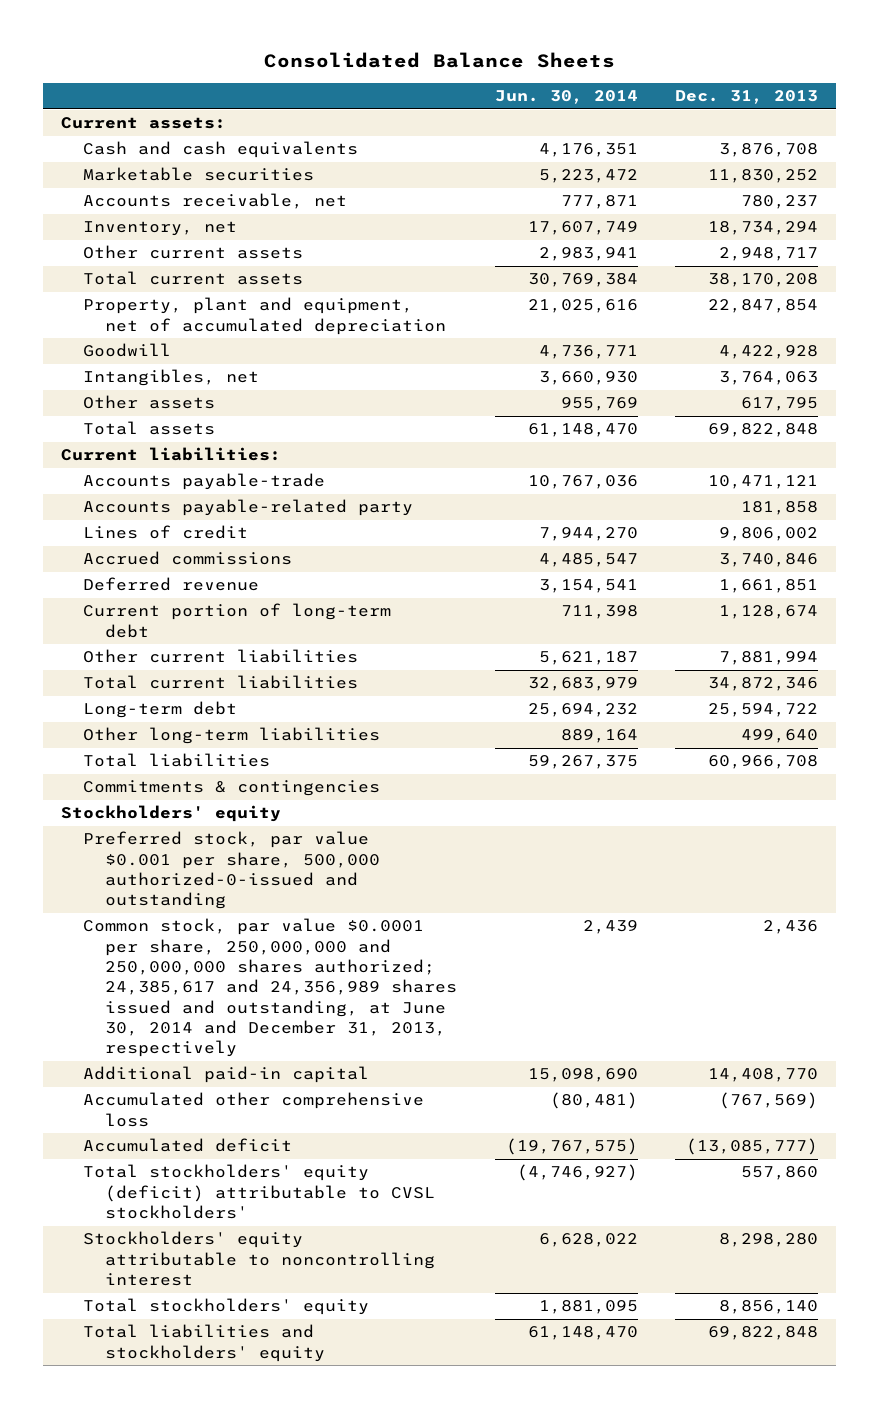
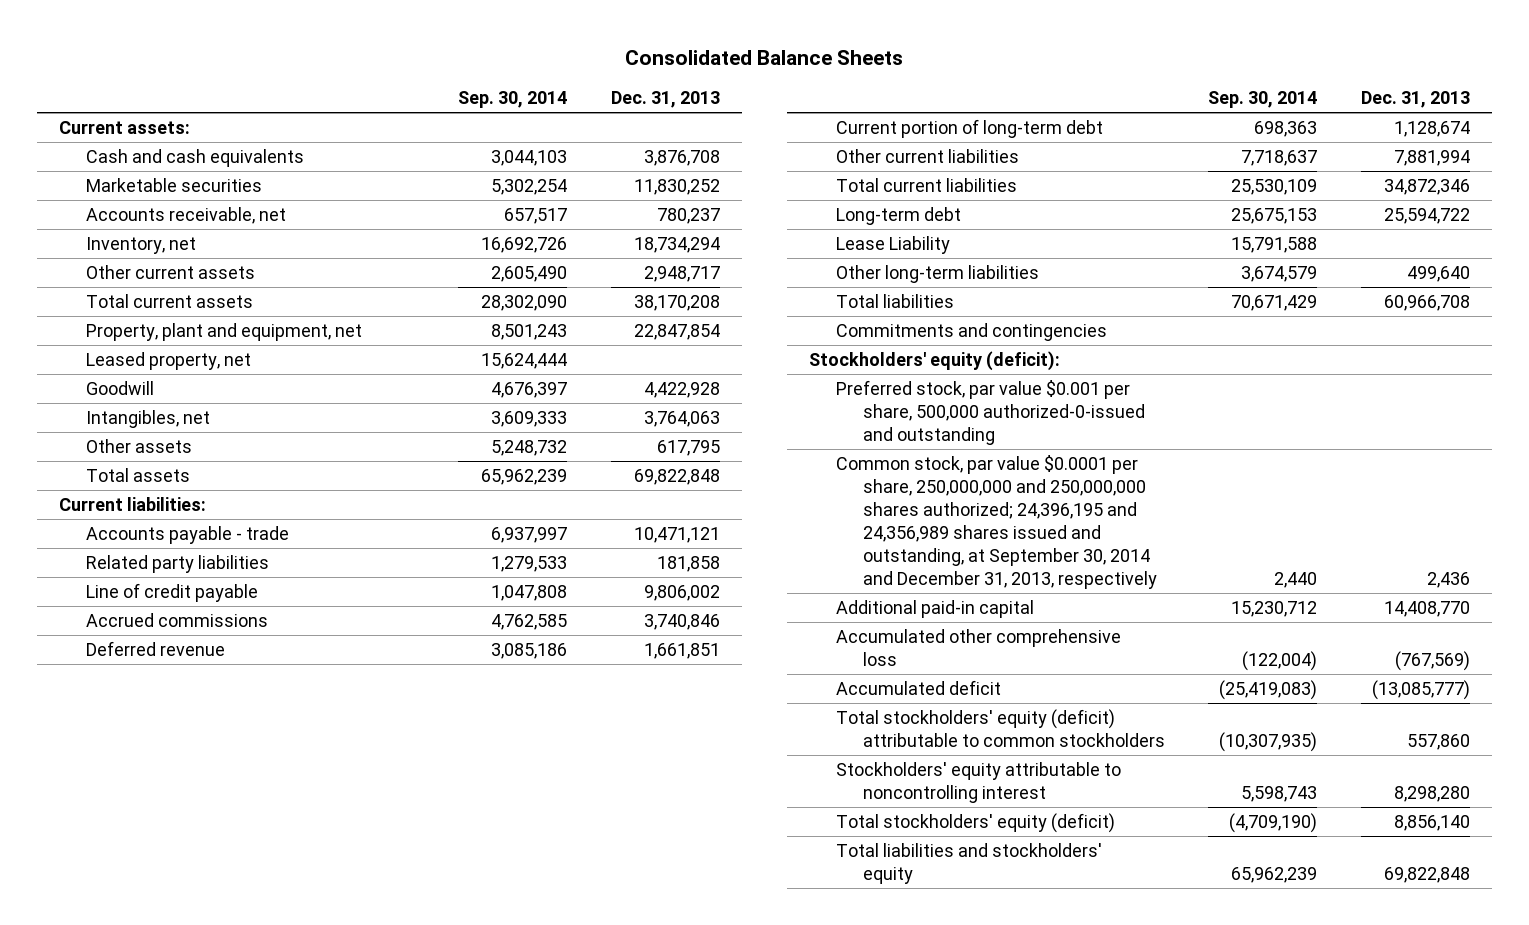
[494,90,638,105] Jun. 30, 2014 -> none
none -> [458,91,568,109] Sep. 30, 2014
[83,297,447,335] Property, plant and equipment, net of accumulated depreciation -> [85,322,362,341] Property, plant and equipment, net
none -> [85,351,251,370] Leased property, net
[83,473,326,491] Accounts payable-trade -> [85,525,289,544] Accounts payable - trade
[83,499,414,517] Accounts payable-related party -> [85,554,269,573] Related party liabilities
[83,525,249,540] Lines of credit -> [85,582,258,602] Line of credit payable
none -> [835,235,950,254] Lease Liability
[83,780,381,797] Commitments & contingencies -> [835,322,1107,341] Commitments and contingencies
[61,805,282,823] Stockholders' equity -> [808,350,1060,371] Stockholders' equity (deficit):
[83,918,458,1058] Common stock, par value $0.0001 per share, 250,000,000 and 250,000,000 shares authorized; 24,385,617 and 24,356,989 shares issued and outstanding, at June 30, 2014 and December 31, 2013, respectively -> [835,454,1157,590] Common stock, par value $0.0001 per share, 250,000,000 and 250,000,000 shares authorized; 24,396,195 and 24,356,989 shares issued and outstanding, at September 30, 2014 and December 31, 2013, respectively
[83,1164,436,1220] Total stockholders' equity (deficit) attributable to CVSL stockholders' -> [835,708,1165,747] Total stockholders' equity (deficit) attributable to common stockholders
[83,1298,370,1316] Total stockholders' equity -> [835,812,1115,833] Total stockholders' equity (deficit)

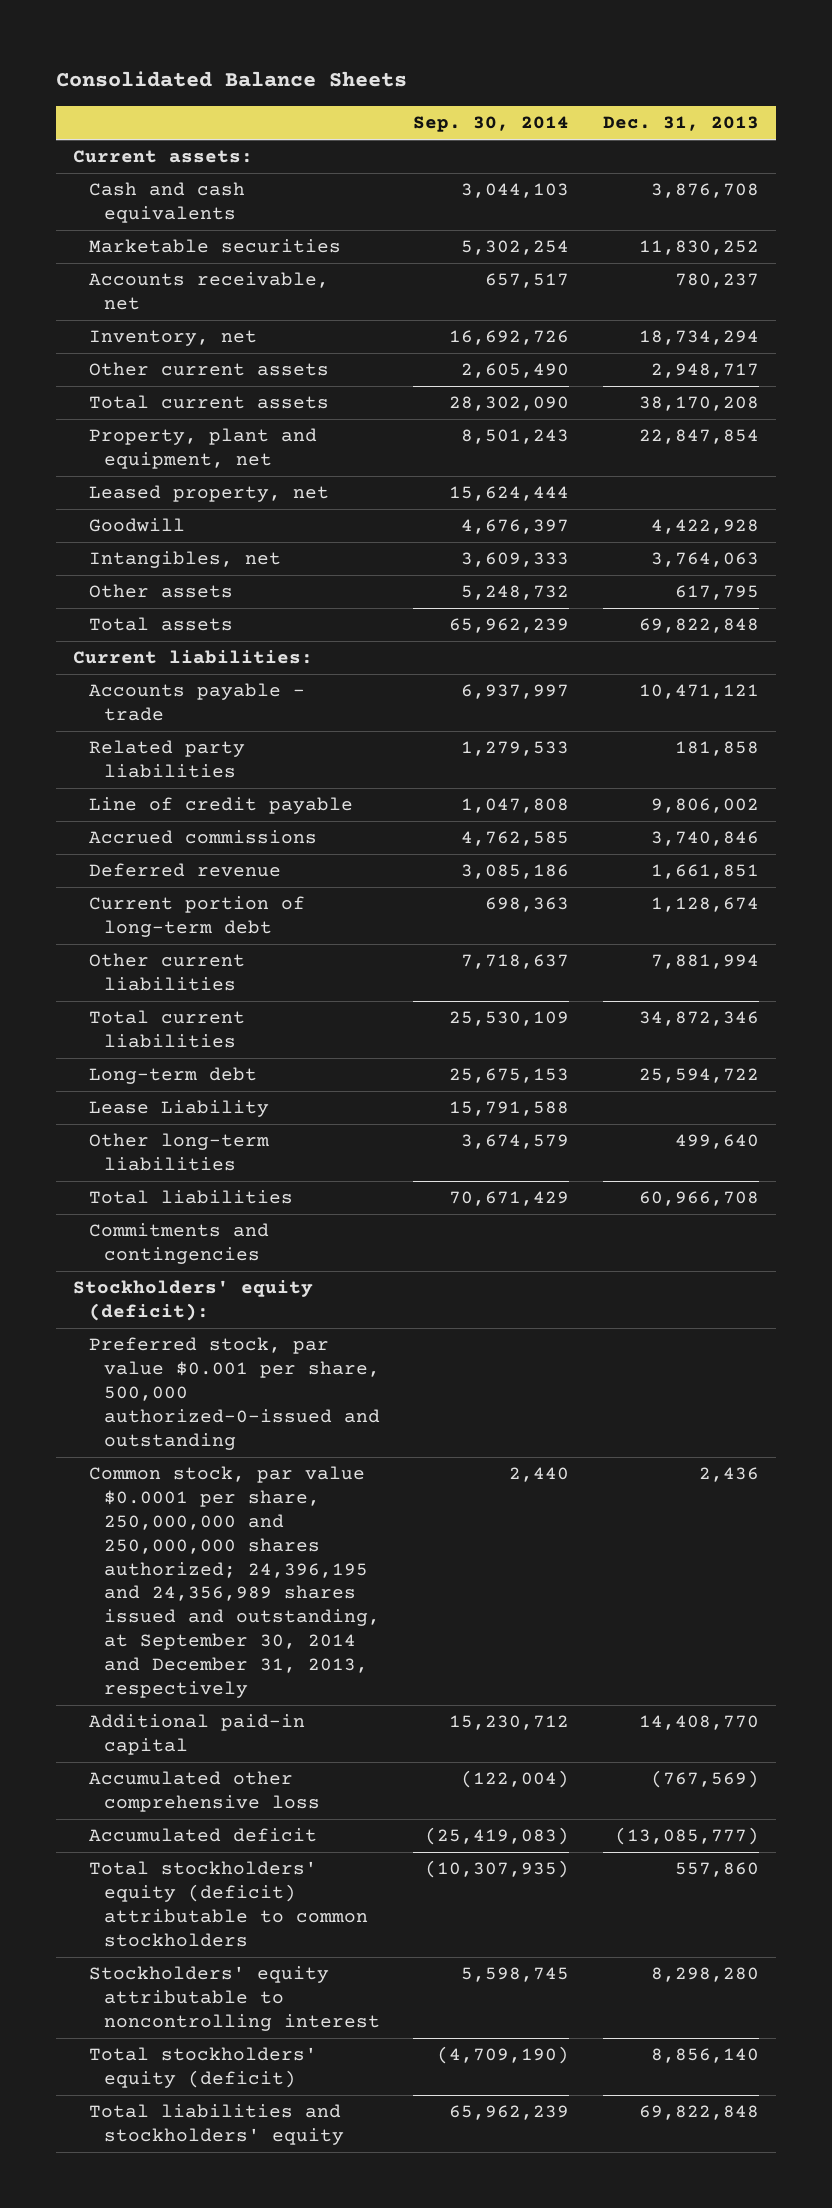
[1241,785,1318,802] 5,598,743 -> [461,1967,570,1983] 5,598,745

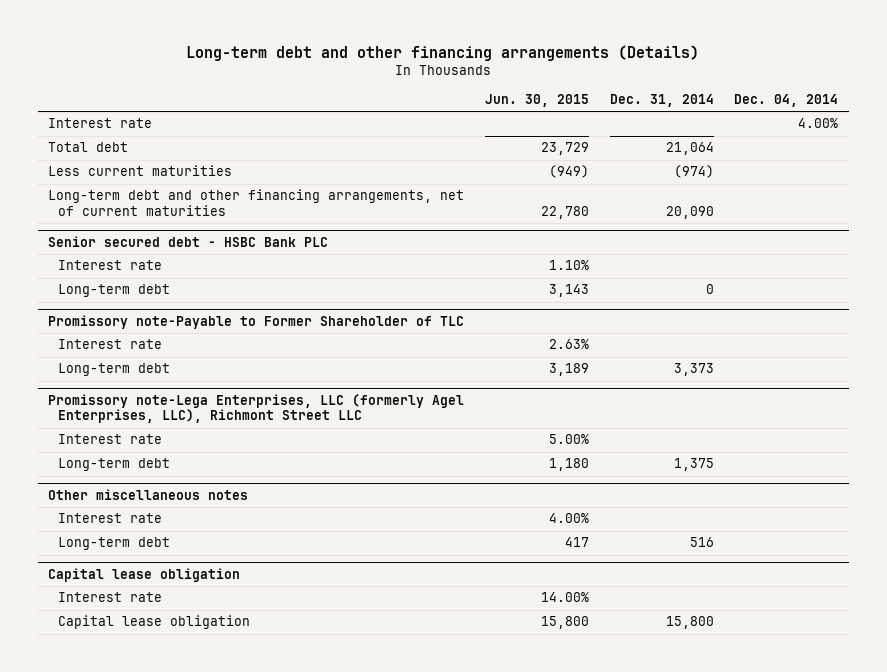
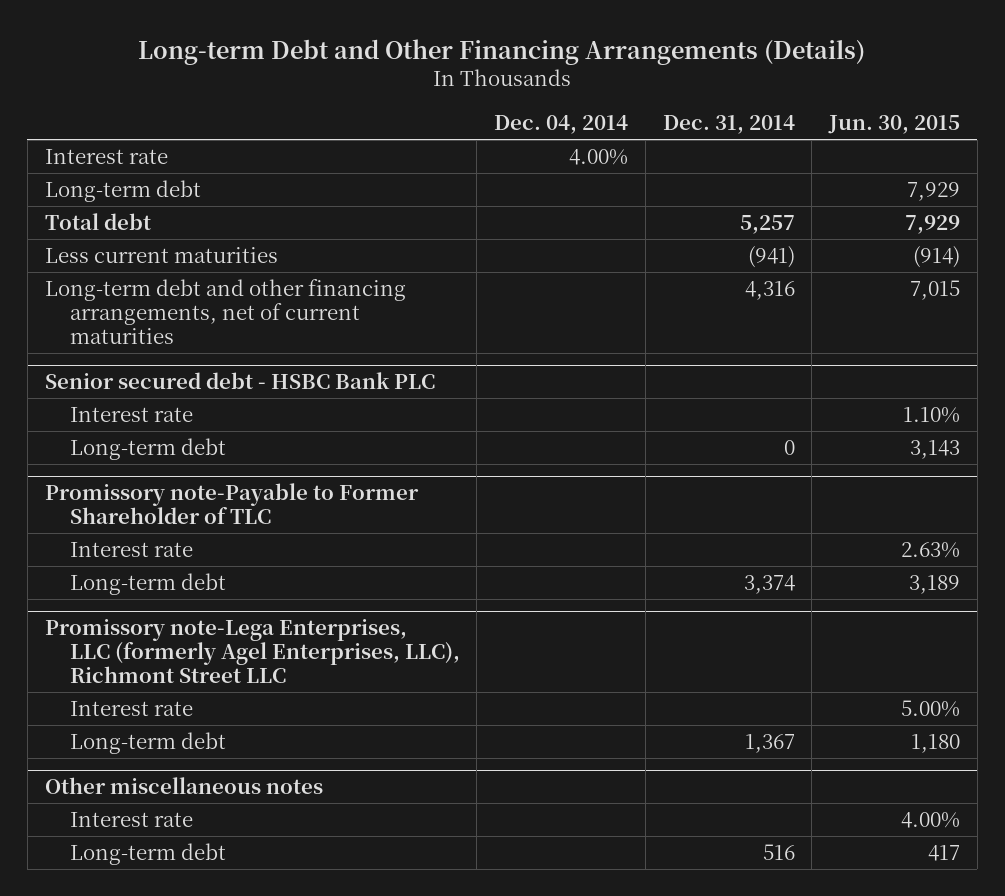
[186,44,700,61] Long-term debt and other financing arrangements (Details) -> [138,38,866,65] Long-term Debt and Other Financing Arrangements (Details)
none -> [44,179,201,202] Long-term debt
[540,142,589,156] 23,729 -> [904,214,960,234] 7,929
[665,142,714,156] 21,064 -> [739,214,795,234] 5,257
[548,165,589,179] (949) -> [912,245,960,268] (914)
[673,165,714,179] (974) -> [747,245,795,268] (941)
[540,205,589,219] 22,780 -> [909,279,960,300] 7,015
[665,205,714,219] 20,090 -> [744,280,795,300] 4,316
[673,363,714,377] 3,373 -> [743,574,795,594] 3,374
[673,458,714,472] 1,375 -> [744,733,795,753] 1,367
[48,568,241,583] Capital lease obligation -> none
[58,592,163,603] Interest rate -> none
[58,615,251,630] Capital lease obligation -> none

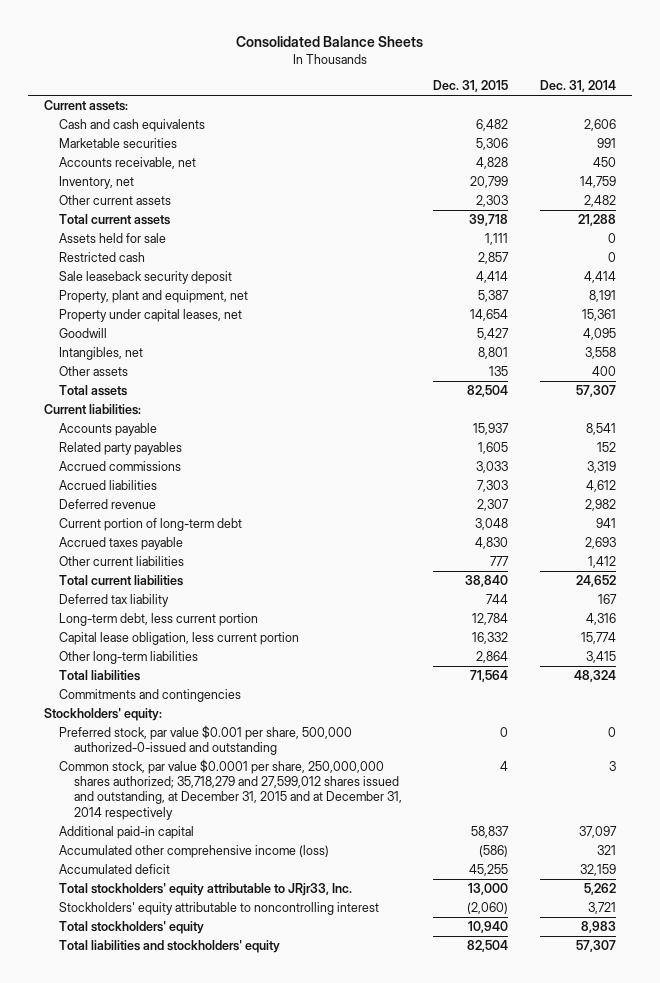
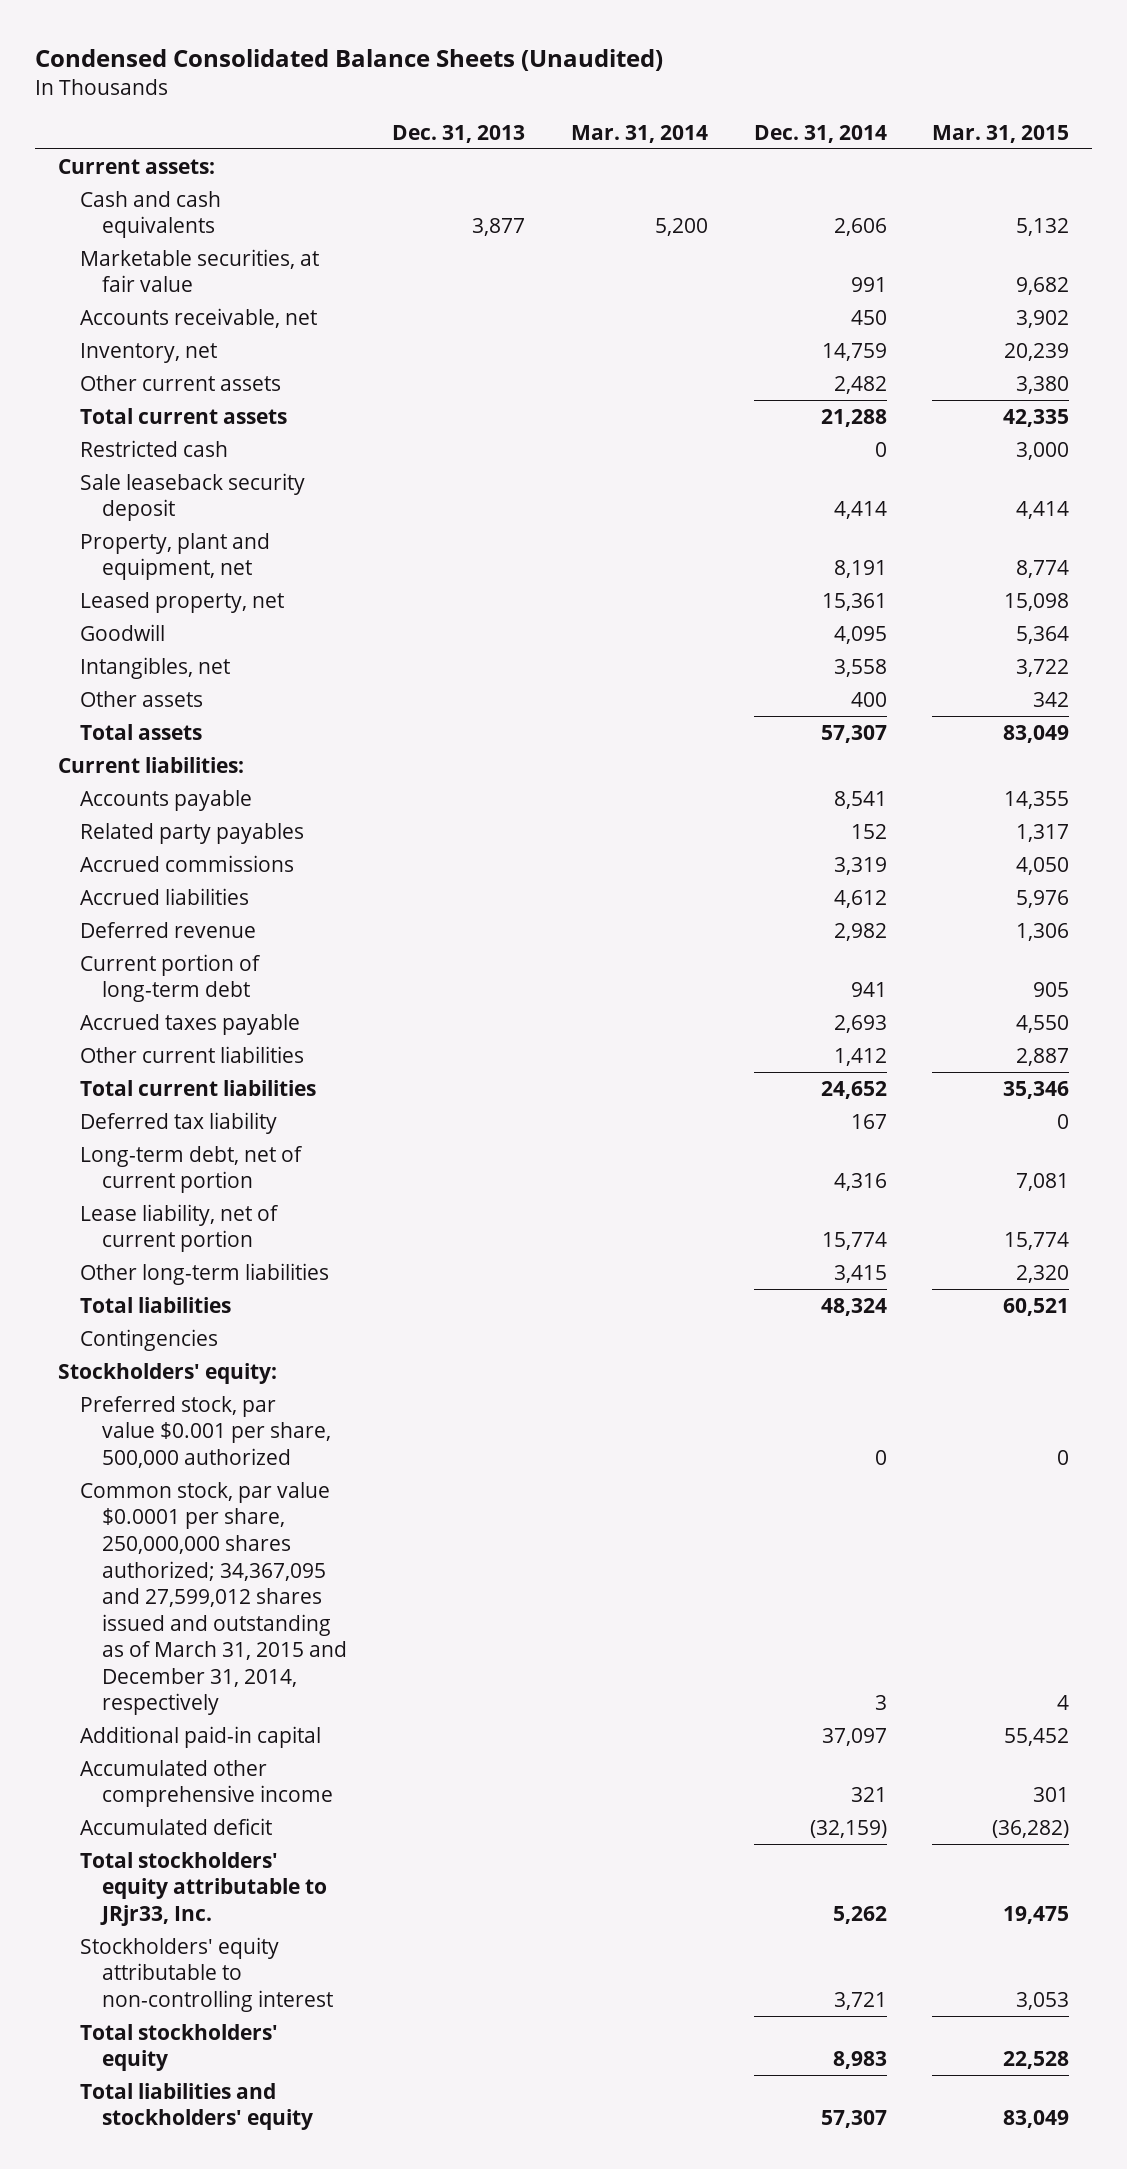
[236,36,424,48] Consolidated Balance Sheets -> [34,49,663,72] Condensed Consolidated Balance Sheets (Unaudited)
[433,80,509,93] Dec. 31, 2015 -> none
none -> [392,124,526,143] Dec. 31, 2013
none -> [571,124,709,143] Mar. 31, 2014
none -> [932,124,1070,143] Mar. 31, 2015
[58,137,177,148] Marketable securities -> [79,248,319,293] Marketable securities, at fair value
[58,232,166,243] Assets held for sale -> none
[58,308,242,322] Property under capital leases, net -> [79,591,284,613] Leased property, net
[58,612,258,626] Long-term debt, less current portion -> [79,1145,303,1194] Long-term debt, net of current portion
[58,631,299,645] Capital lease obligation, less current portion -> [79,1203,279,1253] Lease liability, net of current portion
[58,688,241,702] Commitments and contingencies -> [79,1328,218,1351] Contingencies
[58,724,352,756] Preferred stock, par value $0.001 per share, 500,000 authorized-0-issued and outstanding -> [79,1395,331,1468] Preferred stock, par value $0.001 per share, 500,000 authorized
[58,758,402,820] Common stock, par value $0.0001 per share, 250,000,000 shares authorized; 35,718,279 and 27,599,012 shares issued and outstanding, at December 31, 2015 and at December 31, 2014 respectively -> [79,1481,347,1716] Common stock, par value $0.0001 per share, 250,000,000 shares authorized; 34,367,095 and 27,599,012 shares issued and outstanding as of March 31, 2015 and December 31, 2014, respectively
[58,844,329,858] Accumulated other comprehensive income (loss) -> [79,1759,333,1808] Accumulated other comprehensive income
[580,863,617,876] 32,159 -> [809,1819,887,1838] (32,159)
[58,901,379,915] Stockholders' equity attributable to noncontrolling interest -> [79,1936,333,2012] Stockholders' equity attributable to non-controlling interest

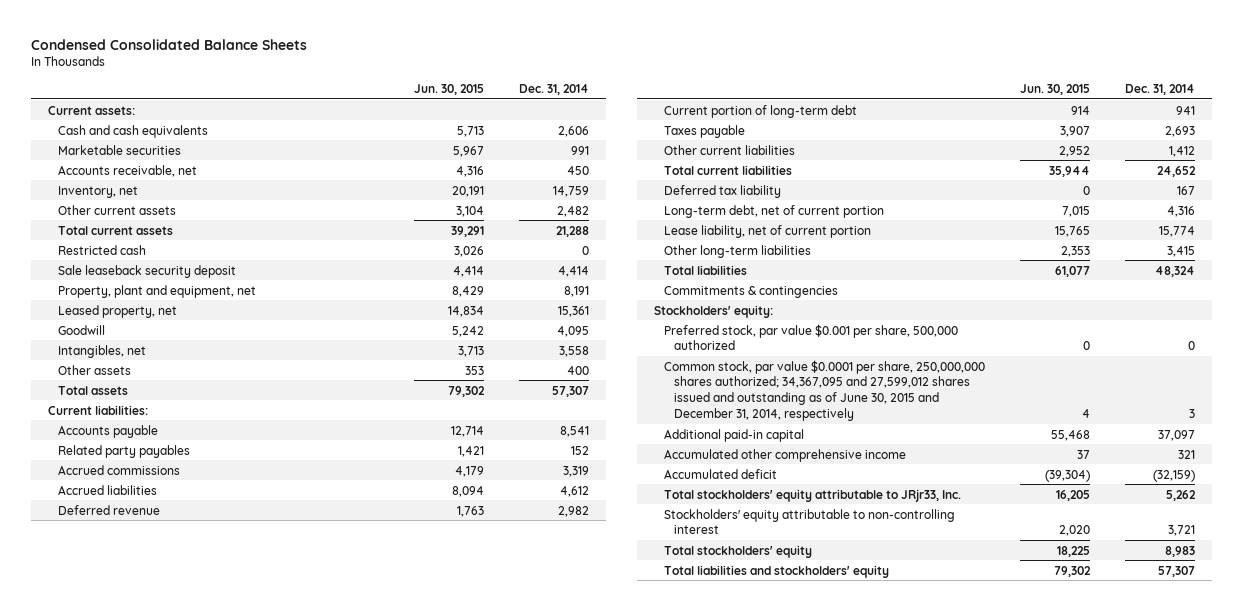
[34,49,663,72] Condensed Consolidated Balance Sheets (Unaudited) -> [30,38,307,50] Condensed Consolidated Balance Sheets
[392,124,526,143] Dec. 31, 2013 -> none
[571,124,709,143] Mar. 31, 2014 -> none
[932,124,1070,143] Mar. 31, 2015 -> none
none -> [413,83,484,95] Jun. 30, 2015
[79,248,319,293] Marketable securities, at fair value -> [58,144,182,155] Marketable securities
[79,1013,300,1035] Accrued taxes payable -> [664,124,746,138] Taxes payable
[79,1328,218,1351] Contingencies -> [664,285,839,298] Commitments & contingencies
[79,1481,347,1716] Common stock, par value $0.0001 per share, 250,000,000 shares authorized; 34,367,095 and 27,599,012 shares issued and outstanding as of March 31, 2015 and December 31, 2014, respectively -> [664,359,986,422] Common stock, par value $0.0001 per share, 250,000,000 shares authorized; 34,367,095 and 27,599,012 shares issued and outstanding as of June 30, 2015 and December 31, 2014, respectively

